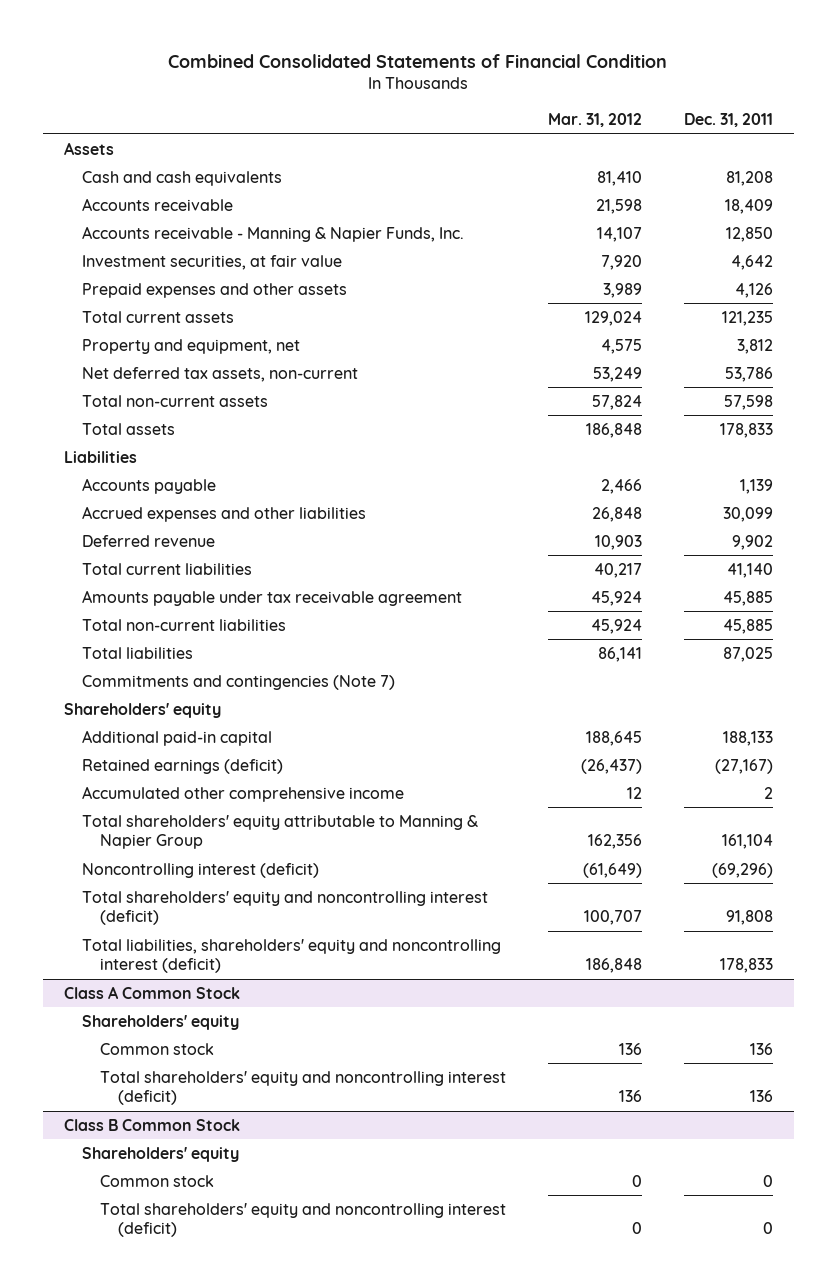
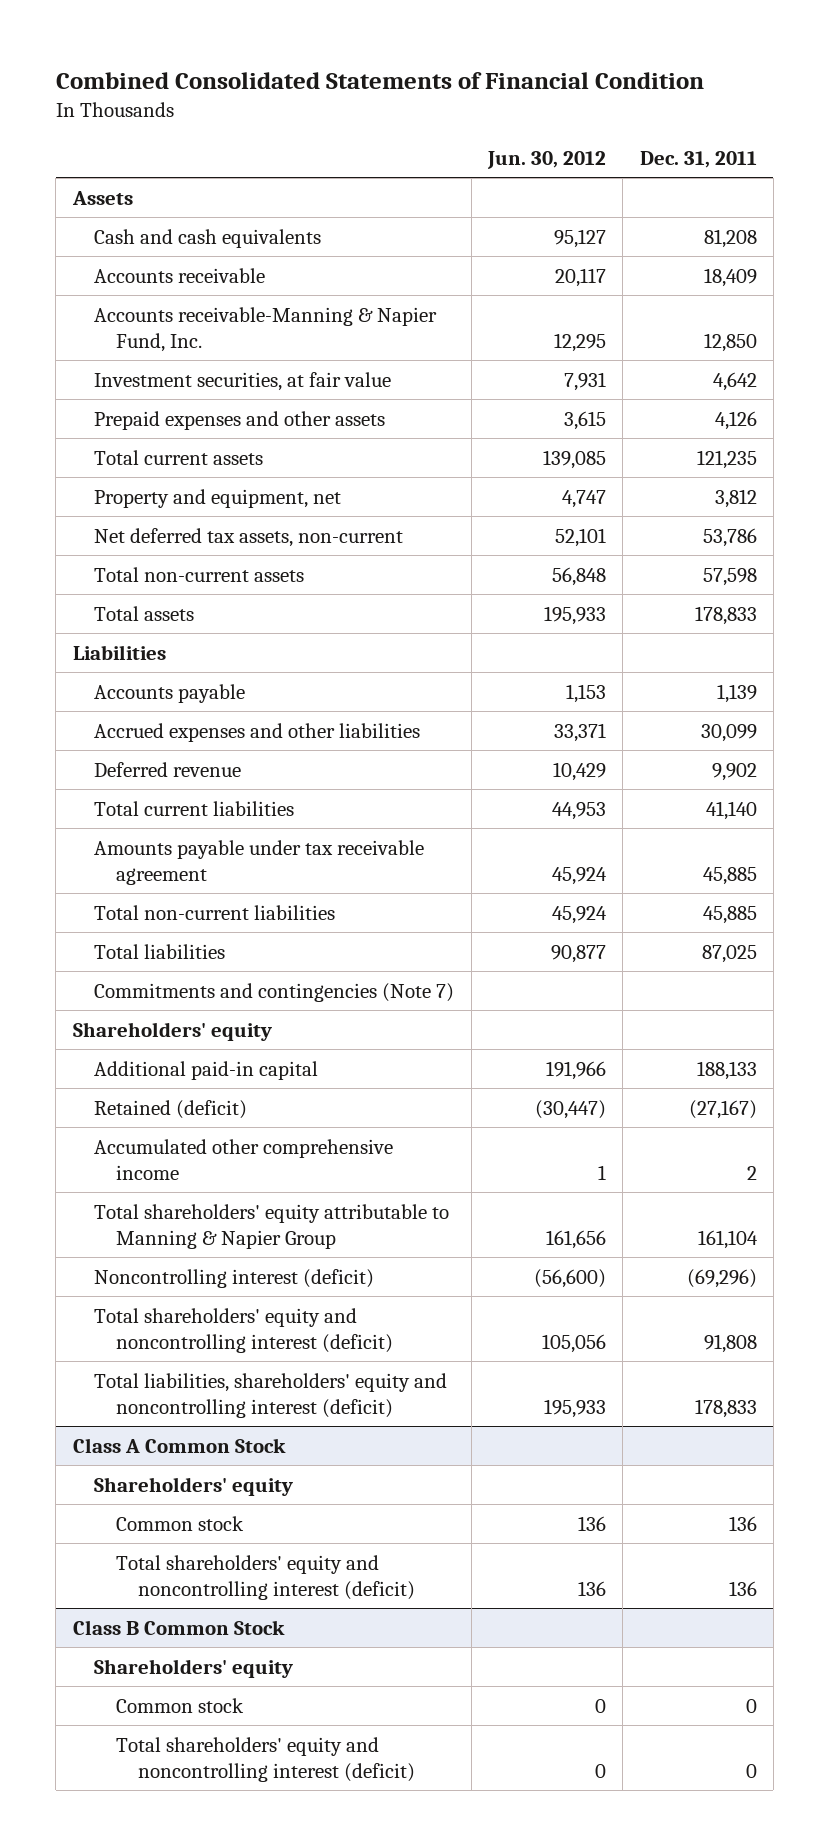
[547,112,642,127] Mar. 31, 2012 -> none
none -> [487,151,607,170] Jun. 30, 2012
[82,225,465,242] Accounts receivable - Manning & Napier Funds, Inc. -> [94,306,438,352] Accounts receivable-Manning & Napier Fund, Inc.
[82,758,284,774] Retained earnings (deficit) -> [94,1099,248,1119] Retained (deficit)

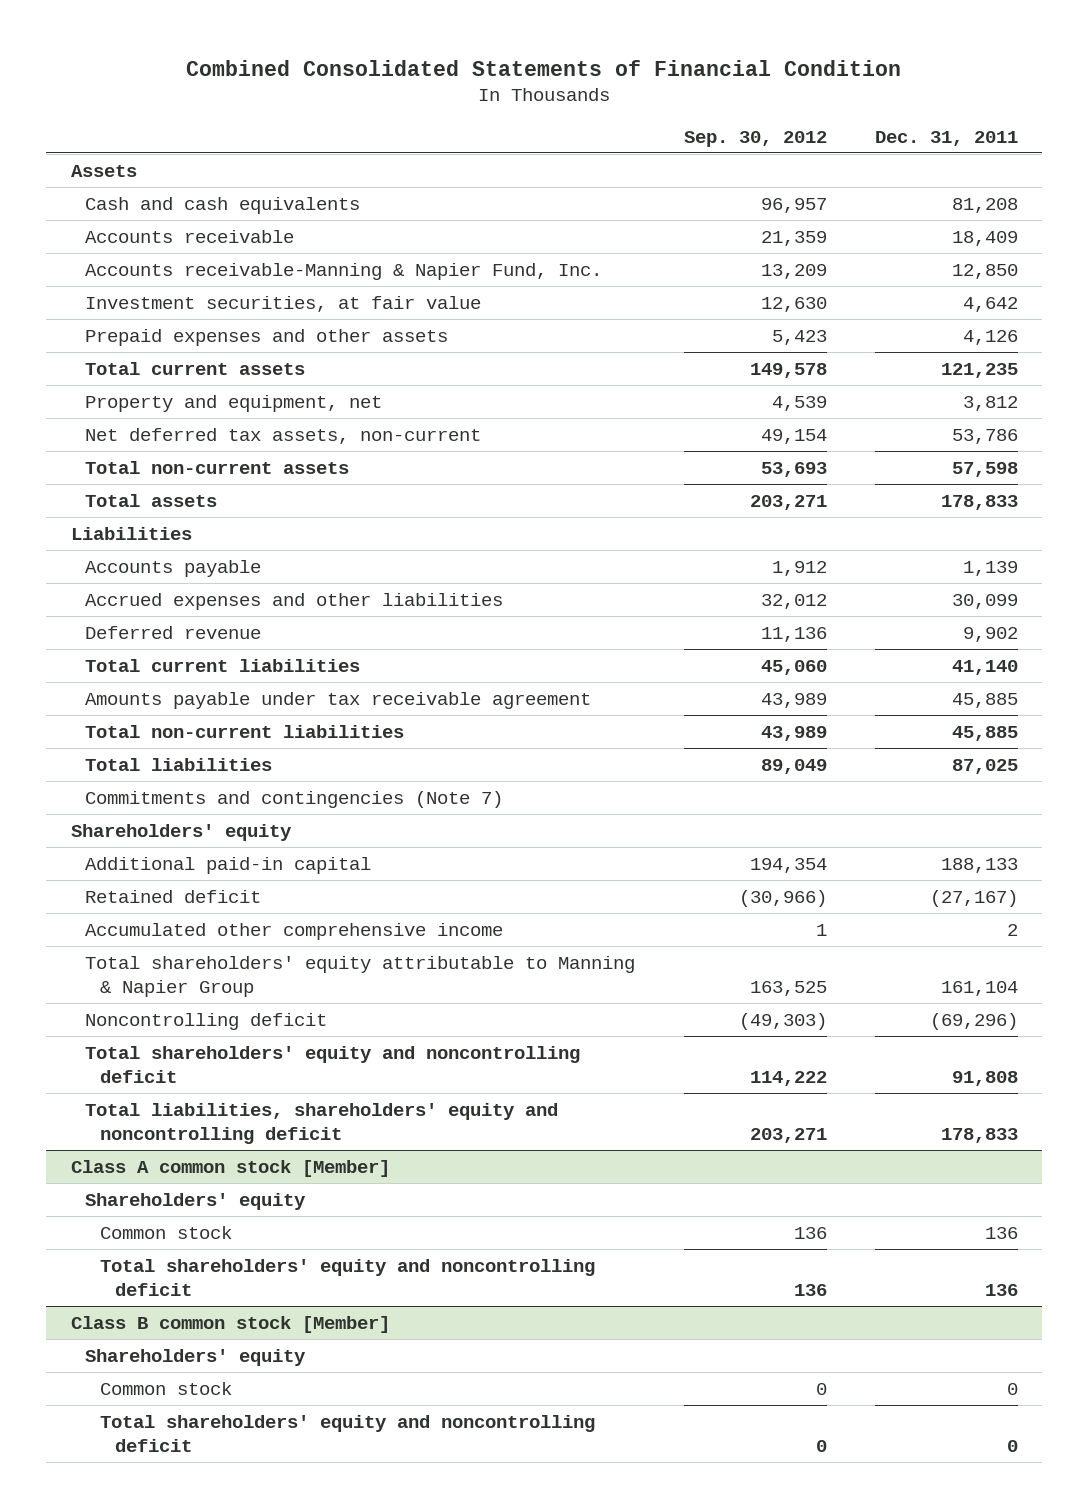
[487,151,607,170] Jun. 30, 2012 -> none
none -> [683,130,827,147] Sep. 30, 2012
[94,1099,248,1119] Retained (deficit) -> [85,889,262,903] Retained deficit
[94,1268,375,1288] Noncontrolling interest (deficit) -> [85,1012,328,1030] Noncontrolling deficit
[94,1307,394,1353] Total shareholders' equity and noncontrolling interest (deficit) -> [85,1045,581,1083] Total shareholders' equity and noncontrolling deficit
[94,1372,448,1418] Total liabilities, shareholders' equity and noncontrolling interest (deficit) -> [85,1102,559,1144] Total liabilities, shareholders' equity and noncontrolling deficit
[72,1437,286,1453] Class A Common Stock -> [70,1159,390,1177] Class A common stock [Member]
[116,1554,415,1600] Total shareholders' equity and noncontrolling interest (deficit) -> [100,1258,596,1296] Total shareholders' equity and noncontrolling deficit
[72,1619,285,1635] Class B Common Stock -> [70,1315,390,1333] Class B common stock [Member]
[116,1736,415,1782] Total shareholders' equity and noncontrolling interest (deficit) -> [100,1414,596,1452] Total shareholders' equity and noncontrolling deficit

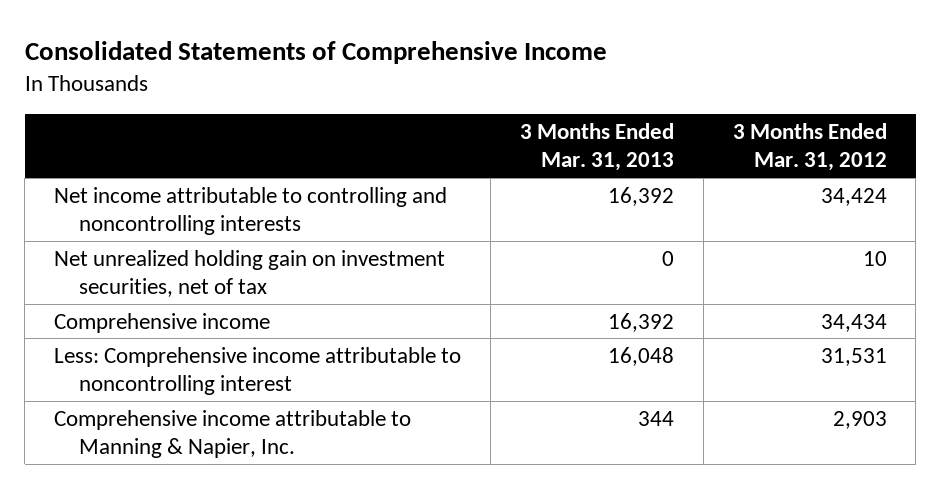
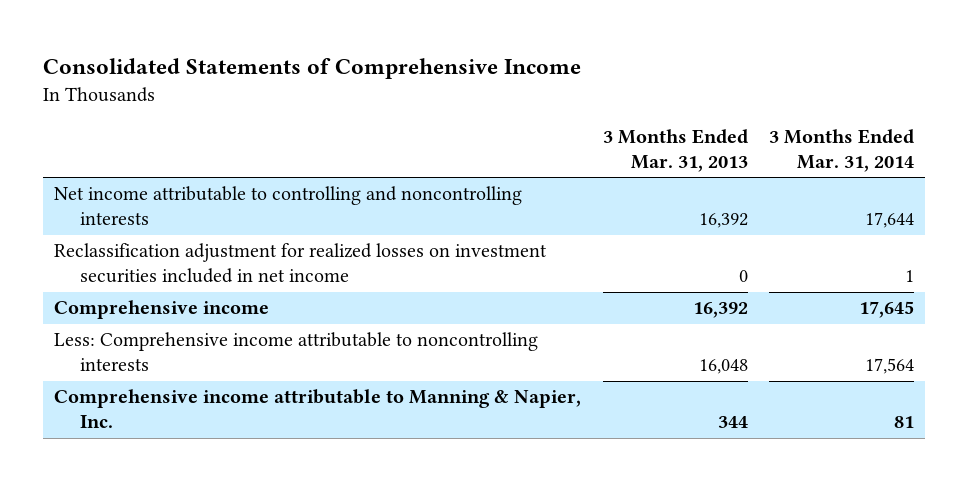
[732,122,887,172] 3 Months Ended Mar. 31, 2012 -> none
none -> [769,128,915,172] 3 Months Ended Mar. 31, 2014
[54,249,446,298] Net unrealized holding gain on investment securities, net of tax -> none
none -> [53,243,547,284] Reclassification adjustment for realized losses on investment securities included in net income
[54,346,462,396] Less: Comprehensive income attributable to noncontrolling interest -> [53,332,538,372] Less: Comprehensive income attributable to noncontrolling interests

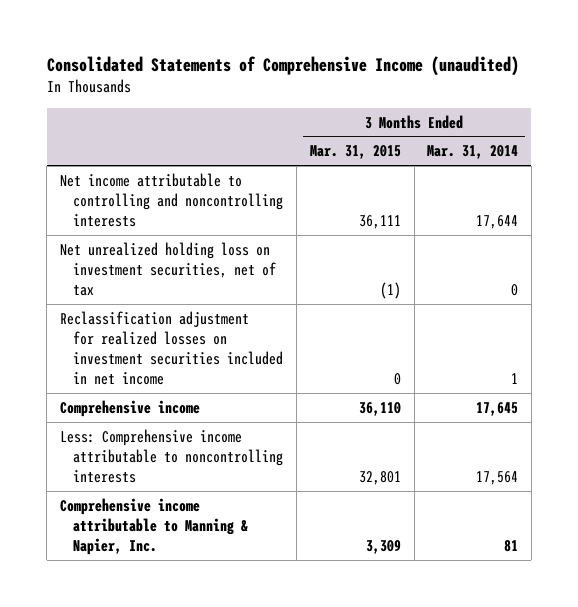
[42,57,581,79] Consolidated Statements of Comprehensive Income -> [46,56,519,77] Consolidated Statements of Comprehensive Income (unaudited)
[602,128,748,172] 3 Months Ended Mar. 31, 2013 -> none
none -> [309,145,401,160] Mar. 31, 2015
none -> [60,241,277,296] Net unrealized holding loss on investment securities, net of tax

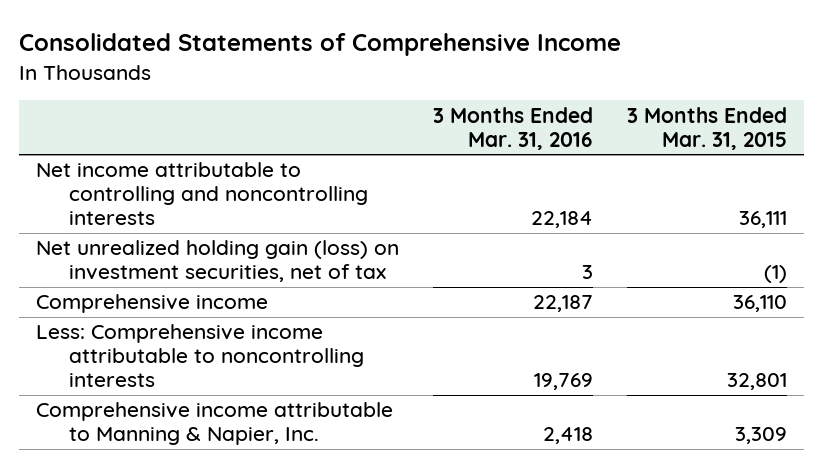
[46,56,519,77] Consolidated Statements of Comprehensive Income (unaudited) -> [19,33,622,57] Consolidated Statements of Comprehensive Income
[427,145,519,160] Mar. 31, 2014 -> none
none -> [432,106,593,150] 3 Months Ended Mar. 31, 2016
[60,310,284,385] Reclassification adjustment for realized losses on investment securities included in net income -> none
[60,241,277,296] Net unrealized holding loss on investment securities, net of tax -> [35,240,399,283] Net unrealized holding gain (loss) on investment securities, net of tax

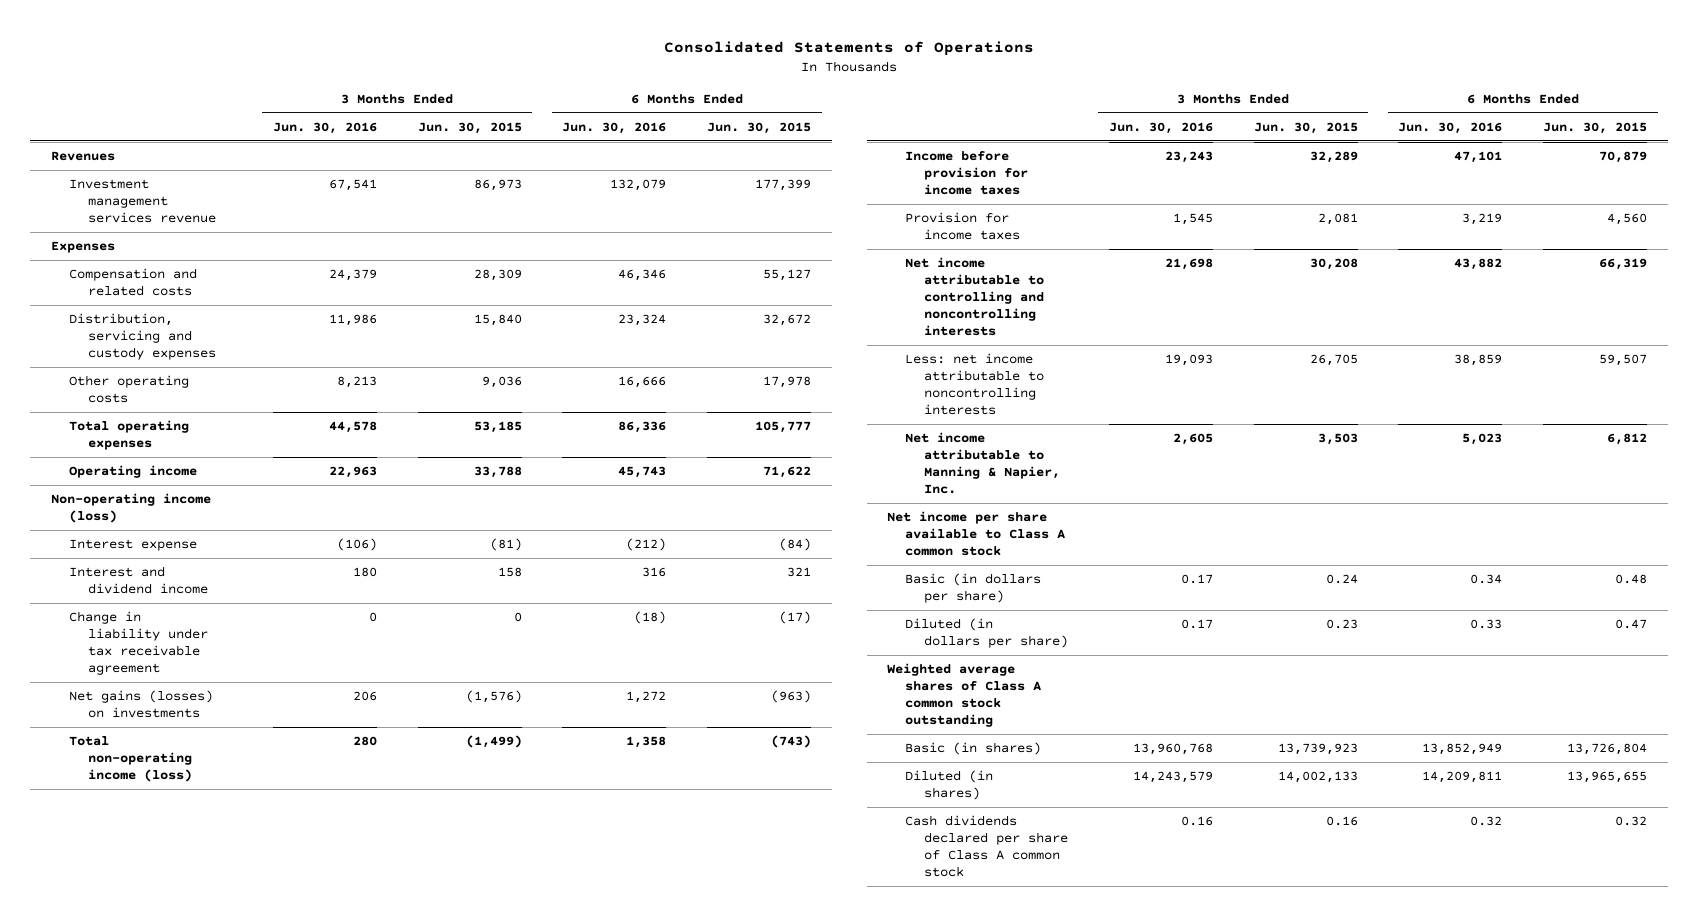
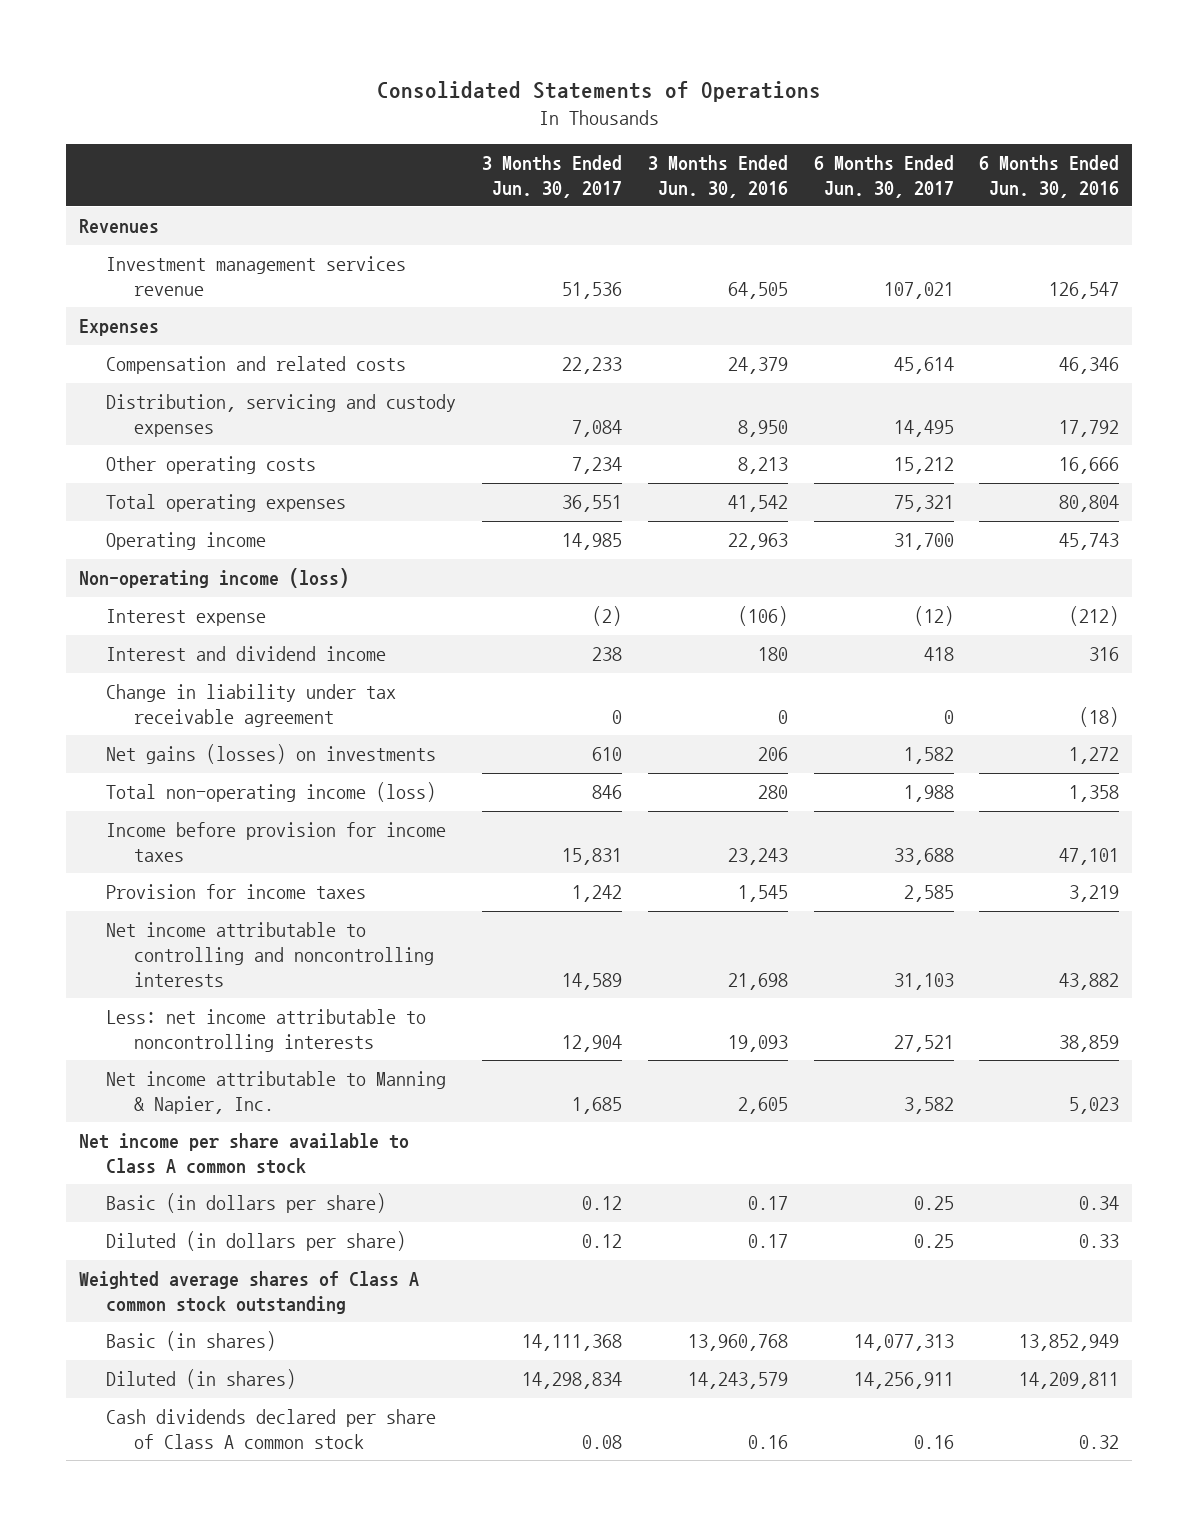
[417,121,522,134] Jun. 30, 2015 -> none
[707,121,812,134] Jun. 30, 2015 -> none
none -> [482,154,623,198] 3 Months Ended Jun. 30, 2017
none -> [813,154,954,198] 6 Months Ended Jun. 30, 2017
[328,179,377,192] 67,541 -> [727,281,788,299] 64,505
[610,179,667,192] 132,079 -> [1049,281,1120,299] 126,547
[328,314,377,327] 11,986 -> [737,419,788,437] 8,950
[618,314,667,327] 23,324 -> [1059,419,1120,437] 17,792
[328,421,377,434] 44,578 -> [727,495,788,513] 41,542
[618,421,667,434] 86,336 -> [1059,495,1120,513] 80,804

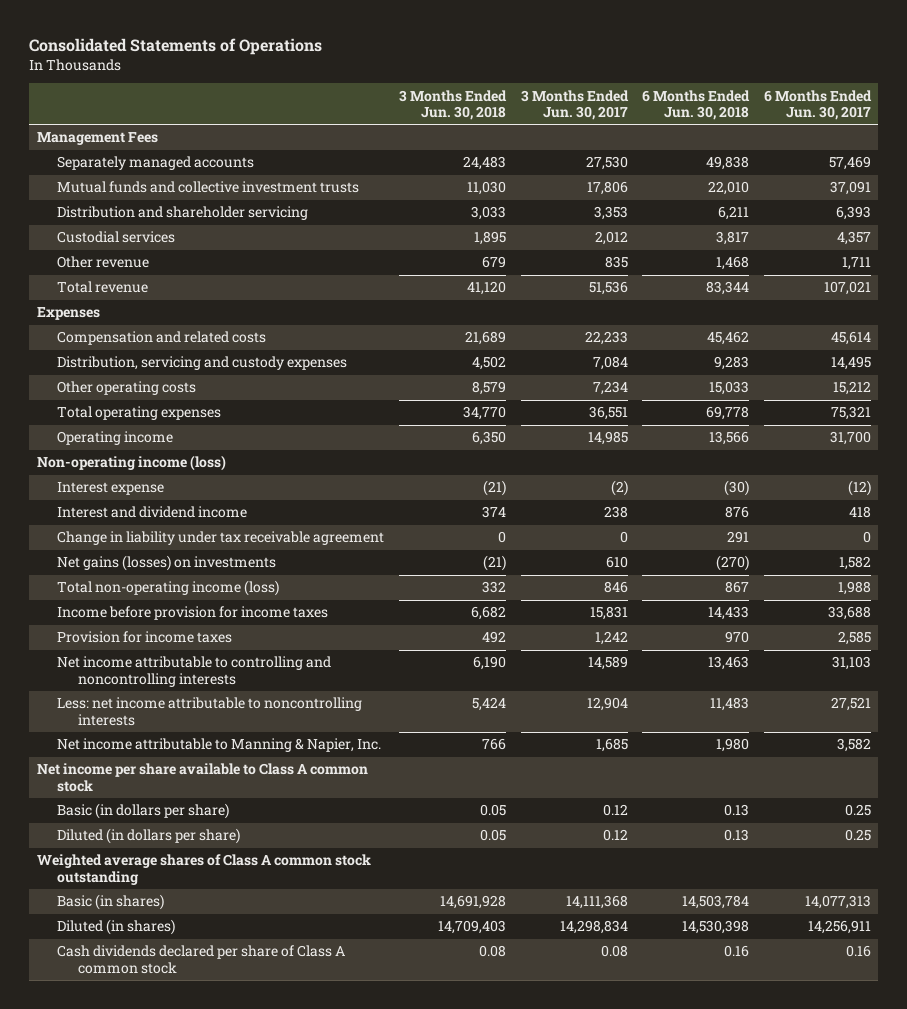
[647,154,788,198] 3 Months Ended Jun. 30, 2016 -> none
[979,154,1120,198] 6 Months Ended Jun. 30, 2016 -> none
none -> [398,89,507,121] 3 Months Ended Jun. 30, 2018
none -> [642,89,751,121] 6 Months Ended Jun. 30, 2018
[78,219,159,234] Revenues -> none
none -> [36,132,158,146] Management Fees
none -> [57,156,255,171] Separately managed accounts
none -> [57,181,360,194] Mutual funds and collective investment trusts
none -> [57,206,309,221] Distribution and shareholder servicing
none -> [57,231,176,244] Custodial services
none -> [57,256,150,269] Other revenue
[106,256,407,296] Investment management services revenue -> [57,281,149,294] Total revenue

